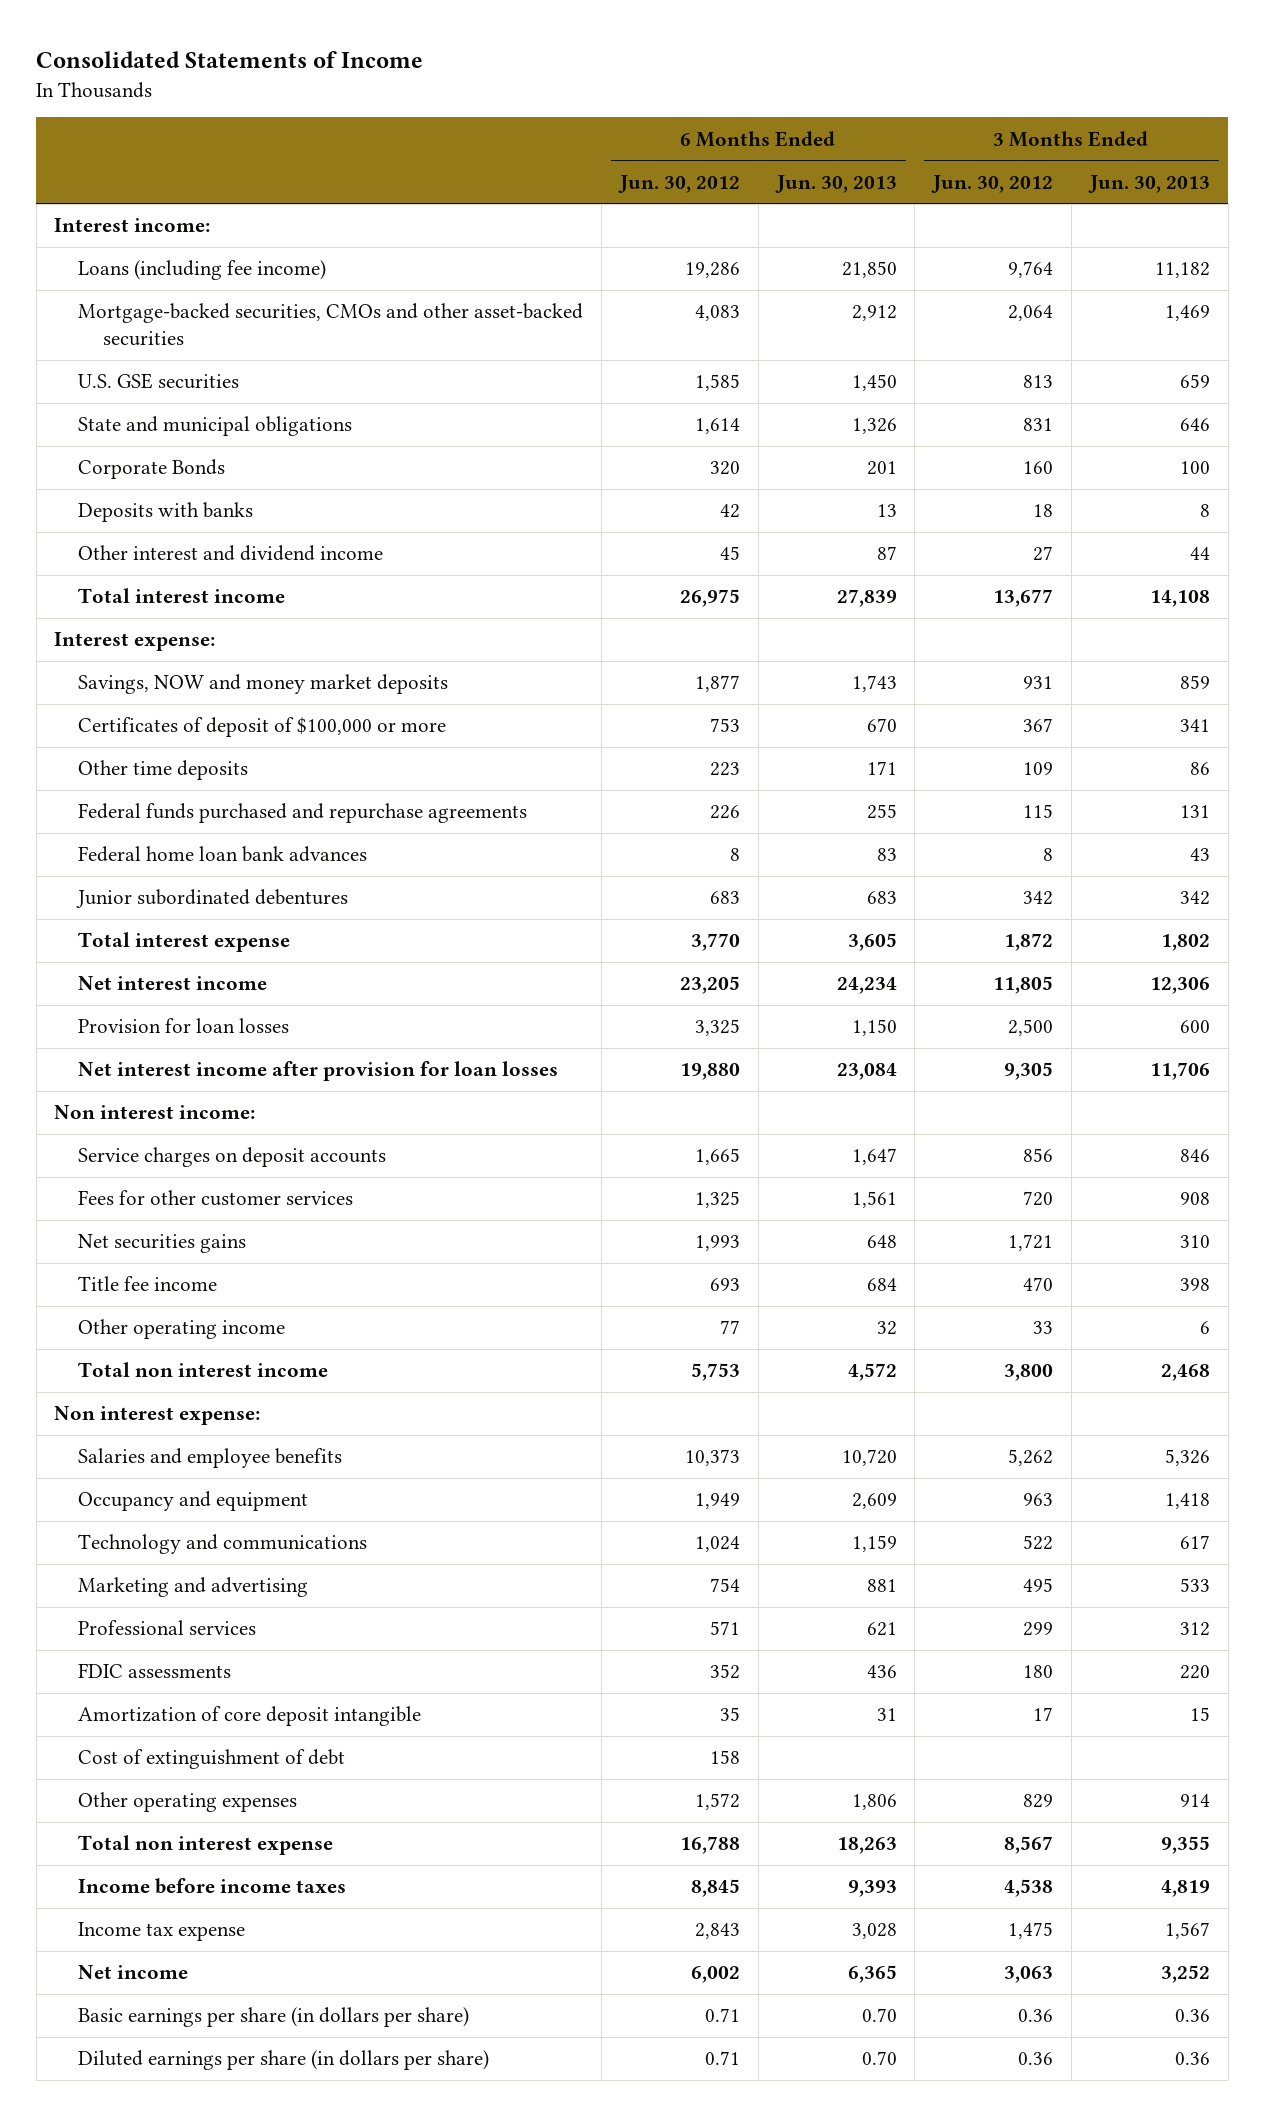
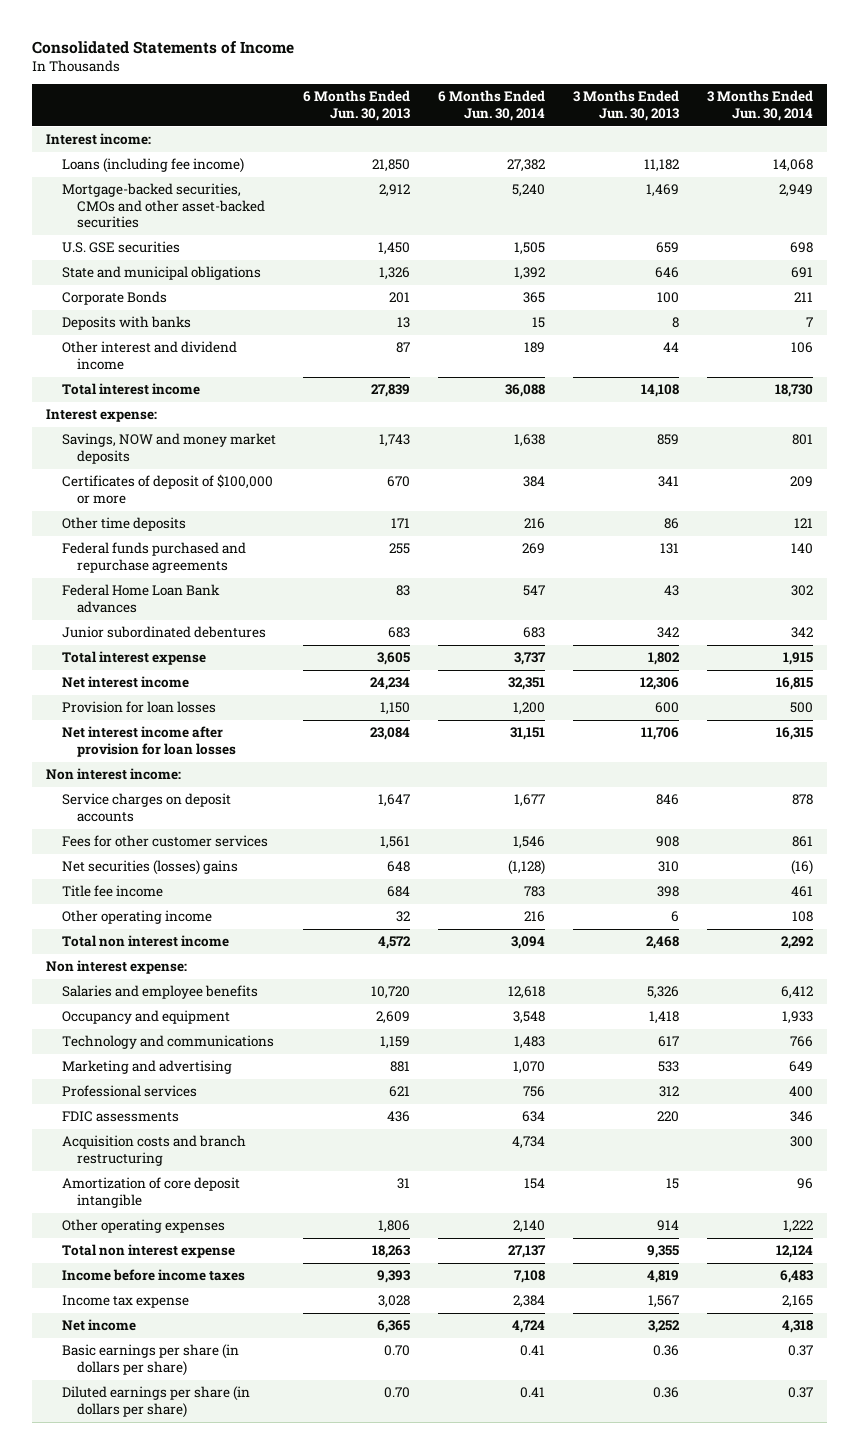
[618,174,741,193] Jun. 30, 2012 -> none
[931,174,1054,193] Jun. 30, 2012 -> none
none -> [438,90,546,121] 6 Months Ended Jun. 30, 2014
none -> [706,90,813,121] 3 Months Ended Jun. 30, 2014
[78,846,368,863] Federal home loan bank advances -> [61,584,220,613] Federal Home Loan Bank advances
[78,1234,247,1254] Net securities gains -> [61,860,238,876] Net securities (losses) gains
none -> [61,1135,246,1166] Acquisition costs and branch restructuring
[78,1749,346,1770] Cost of extinguishment of debt -> none

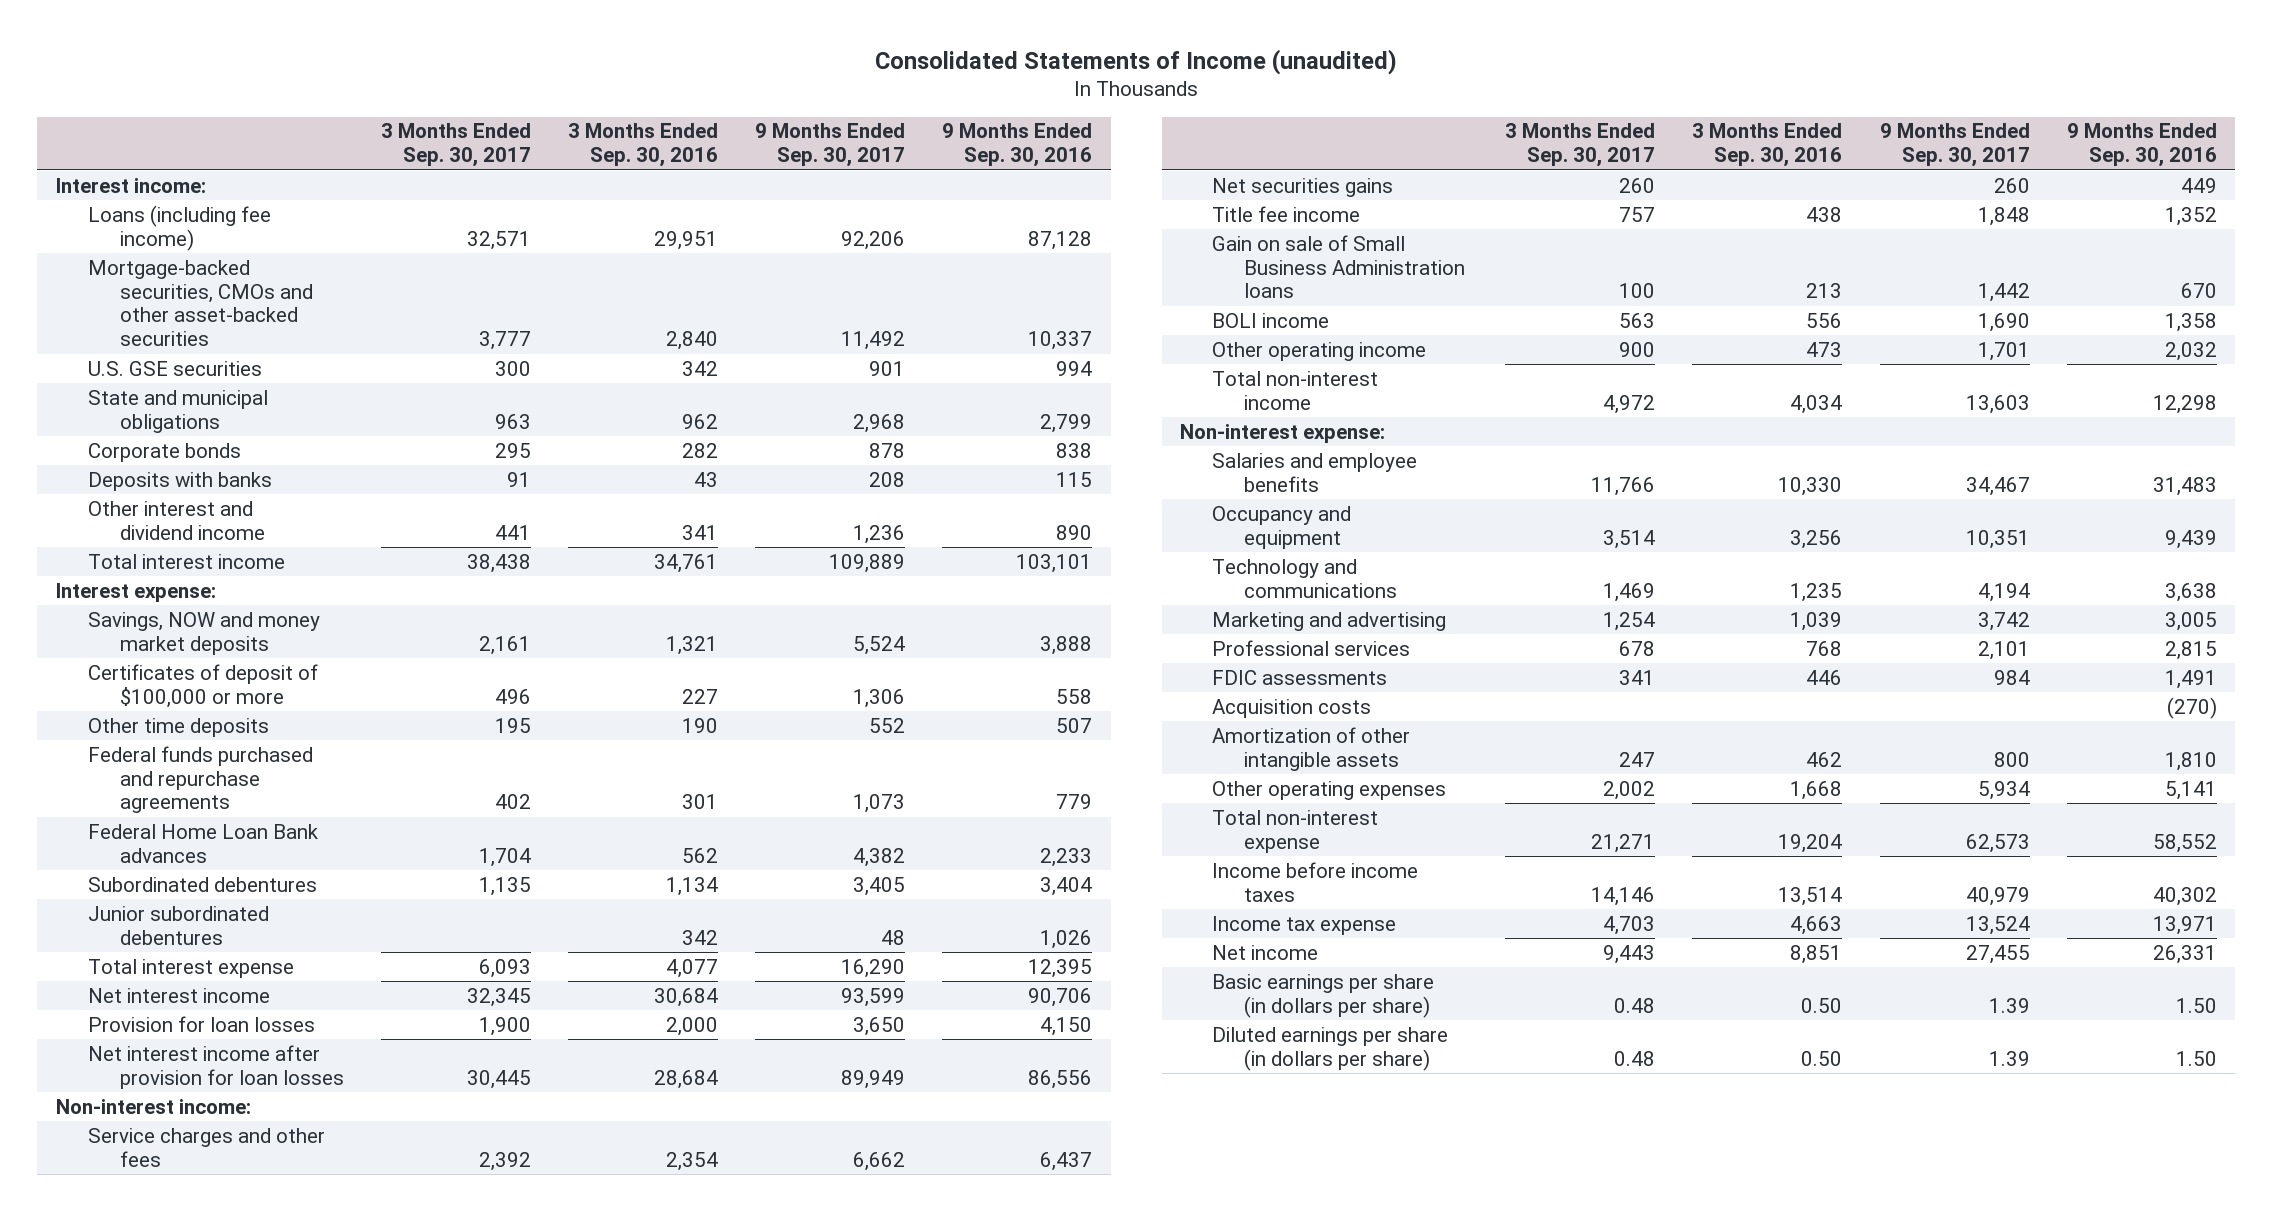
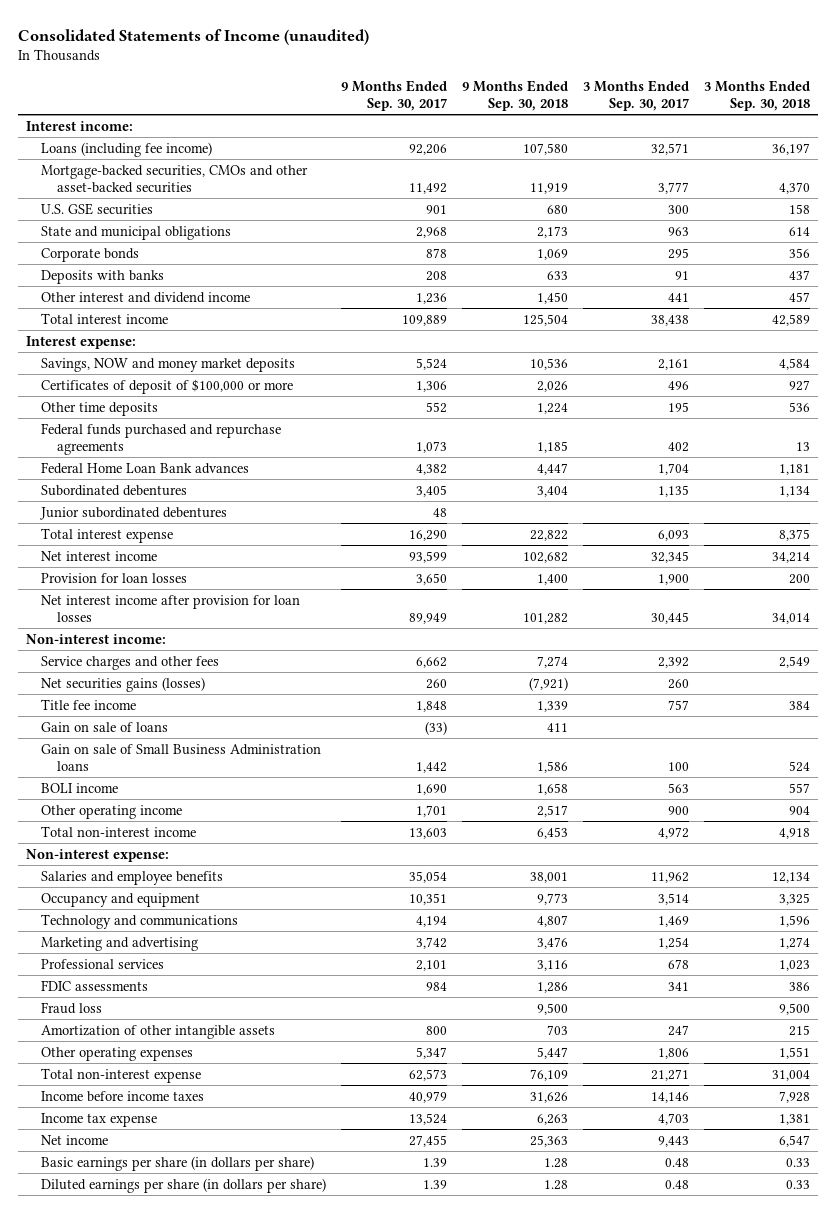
[567,123,718,168] 3 Months Ended Sep. 30, 2016 -> none
[942,123,1093,168] 9 Months Ended Sep. 30, 2016 -> none
none -> [462,79,569,111] 9 Months Ended Sep. 30, 2018
none -> [704,79,811,111] 3 Months Ended Sep. 30, 2018
[1212,177,1394,197] Net securities gains -> [41,676,206,692] Net securities gains (losses)
none -> [41,721,169,732] Gain on sale of loans
[1591,476,1656,496] 11,766 -> [651,871,690,883] 11,962
[1965,476,2030,496] 34,467 -> [409,870,448,883] 35,054
[1212,698,1372,718] Acquisition costs -> none
none -> [41,1001,103,1014] Fraud loss
[1603,780,1656,800] 2,002 -> [658,1047,690,1059] 1,806
[1977,780,2030,800] 5,934 -> [416,1046,448,1059] 5,347

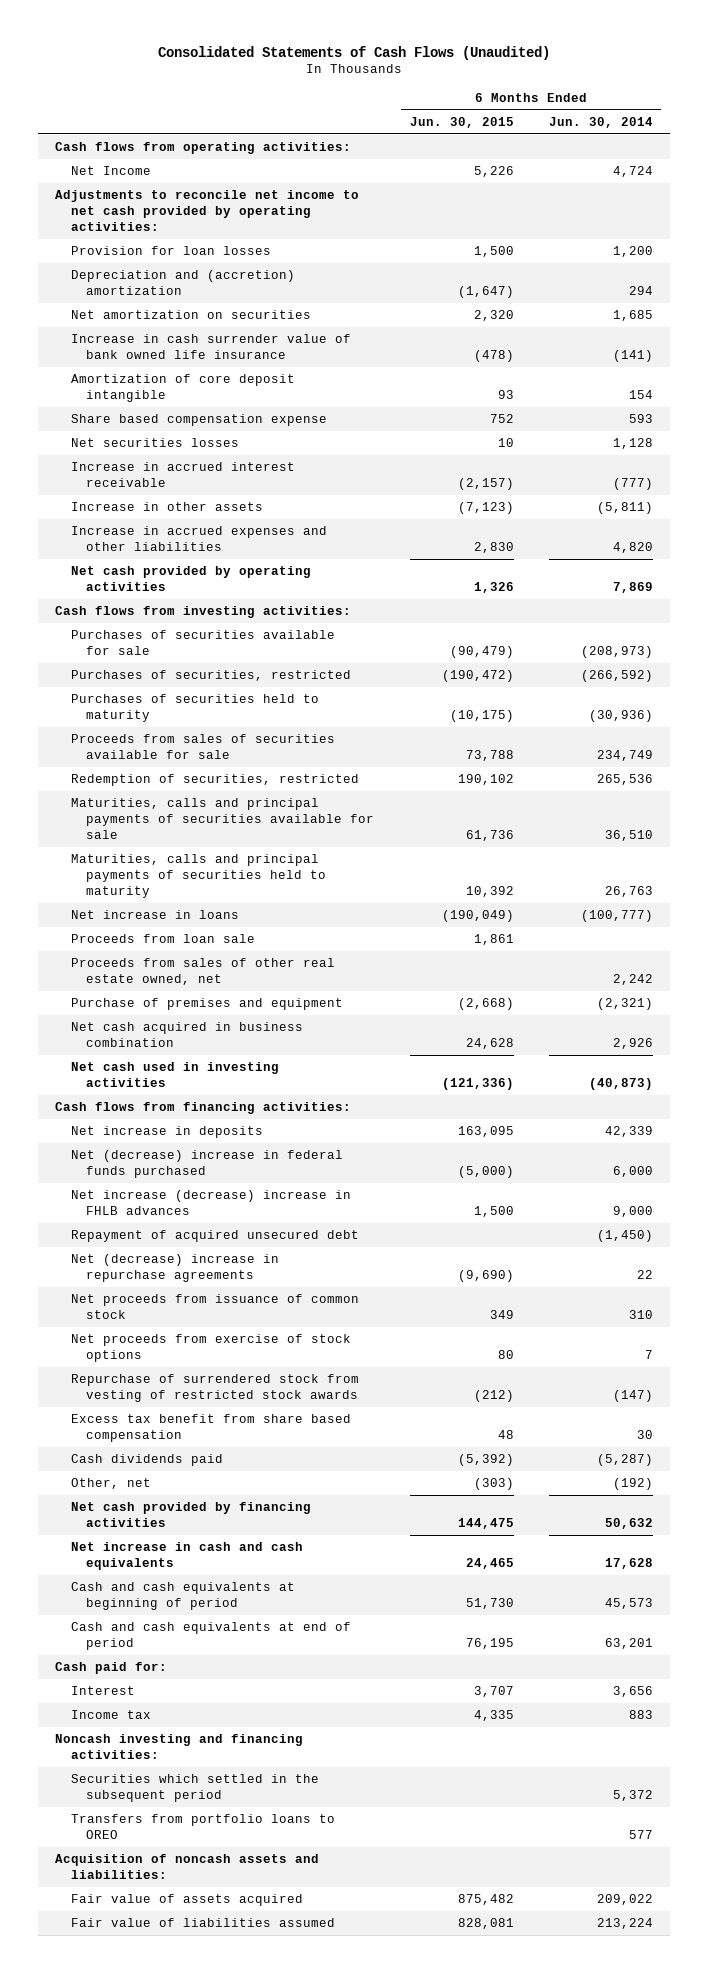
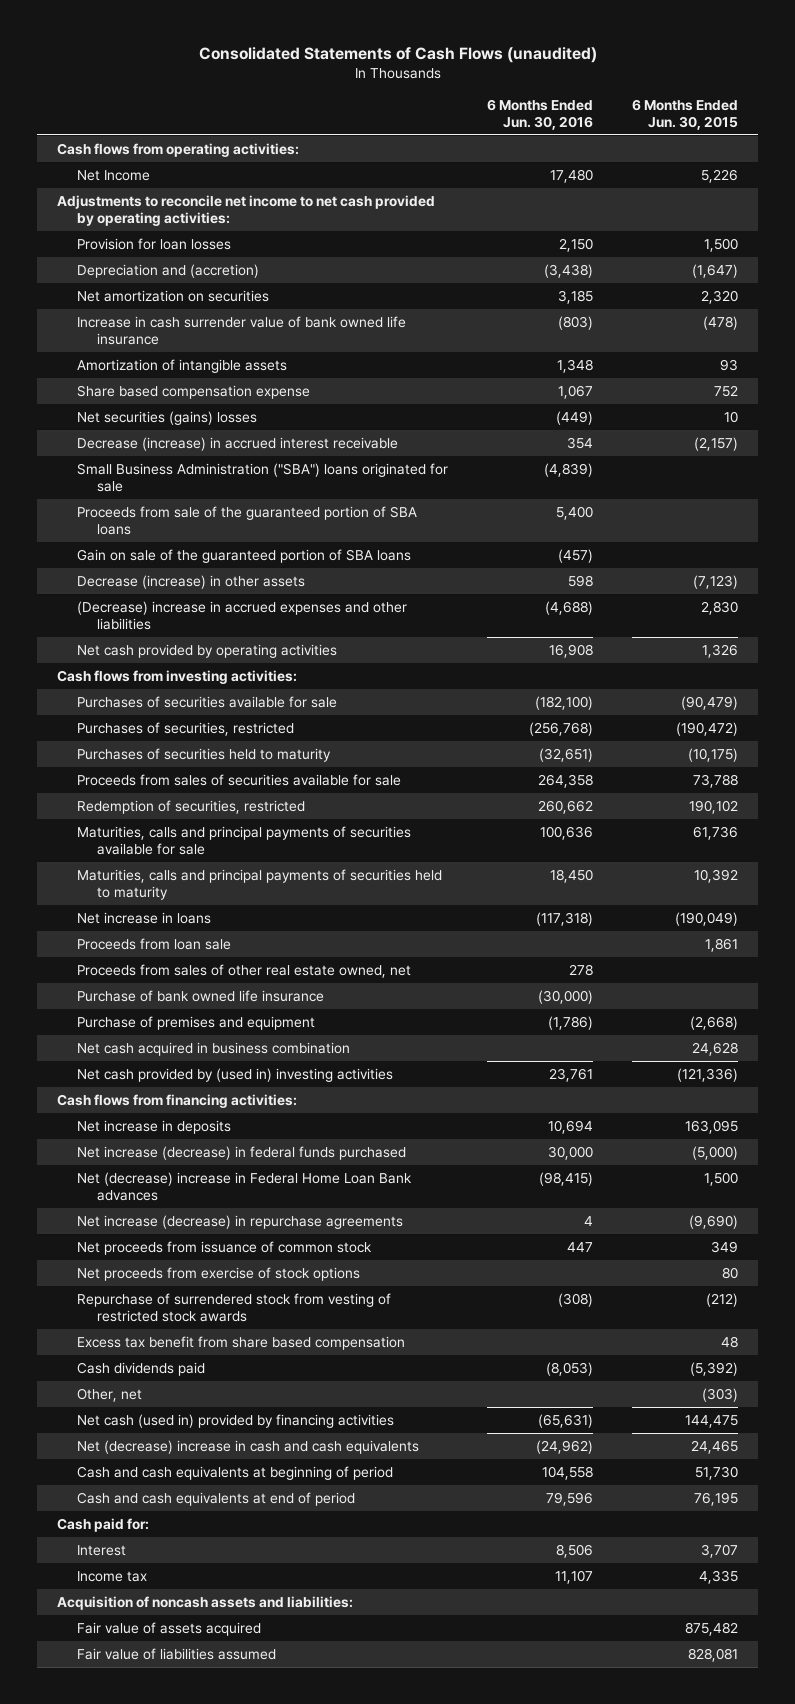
[157,45,550,60] Consolidated Statements of Cash Flows (Unaudited) -> [198,46,597,63] Consolidated Statements of Cash Flows (unaudited)
[548,116,653,128] Jun. 30, 2014 -> none
none -> [487,98,594,130] 6 Months Ended Jun. 30, 2016
[70,270,295,295] Depreciation and (accretion) amortization -> [77,264,260,279] Depreciation and (accretion)
[70,374,295,402] Amortization of core deposit intangible -> [77,359,288,374] Amortization of intangible assets
[70,438,239,448] Net securities losses -> [77,411,258,426] Net securities (gains) losses
[70,462,295,487] Increase in accrued interest receivable -> [77,437,399,452] Decrease (increase) in accrued interest receivable
none -> [77,463,449,492] Small Business Administration ("SBA") loans originated for sale
none -> [77,506,418,535] Proceeds from sale of the guaranteed portion of SBA loans
none -> [77,549,412,564] Gain on sale of the guaranteed portion of SBA loans
[70,502,263,512] Increase in other assets -> [77,575,306,590] Decrease (increase) in other assets
[70,526,327,551] Increase in accrued expenses and other liabilities -> [77,601,408,630] (Decrease) increase in accrued expenses and other liabilities
none -> [77,990,325,1003] Purchase of bank owned life insurance
[70,1062,279,1087] Net cash used in investing activities -> [77,1068,394,1083] Net cash provided by (used in) investing activities
[70,1230,359,1243] Repayment of acquired unsecured debt -> none
[70,1150,343,1178] Net (decrease) increase in federal funds purchased -> [77,1146,407,1161] Net increase (decrease) in federal funds purchased
[70,1190,351,1215] Net increase (decrease) increase in FHLB advances -> [77,1172,413,1201] Net (decrease) increase in Federal Home Loan Bank advances
[70,1254,279,1282] Net (decrease) increase in repurchase agreements -> [77,1215,404,1230] Net increase (decrease) in repurchase agreements
[70,1502,311,1527] Net cash provided by financing activities -> [77,1414,395,1429] Net cash (used in) provided by financing activities
[70,1542,303,1570] Net increase in cash and cash equivalents -> [77,1440,420,1455] Net (decrease) increase in cash and cash equivalents
[55,1734,304,1759] Noncash investing and financing activities: -> none
[70,1774,319,1802] Securities which settled in the subsequent period -> none
[70,1814,335,1839] Transfers from portfolio loans to OREO -> none

